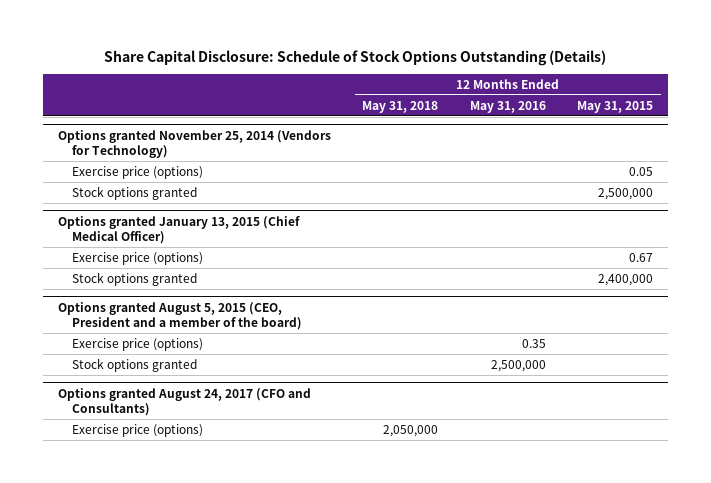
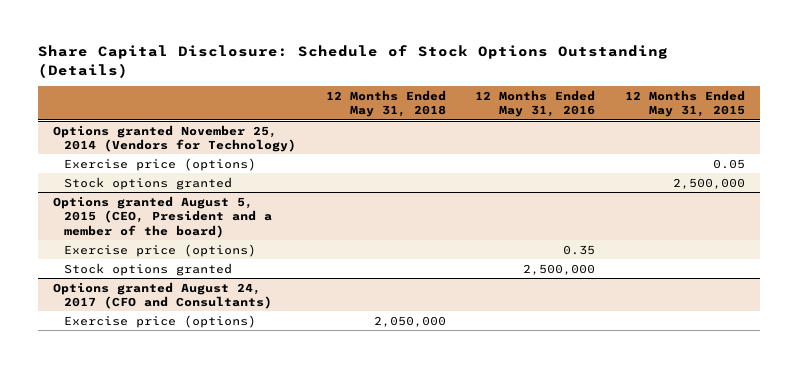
[58,215,301,244] Options granted January 13, 2015 (Chief Medical Officer) -> none
[71,251,203,265] Exercise price (options) -> none
[71,271,197,286] Stock options granted -> none

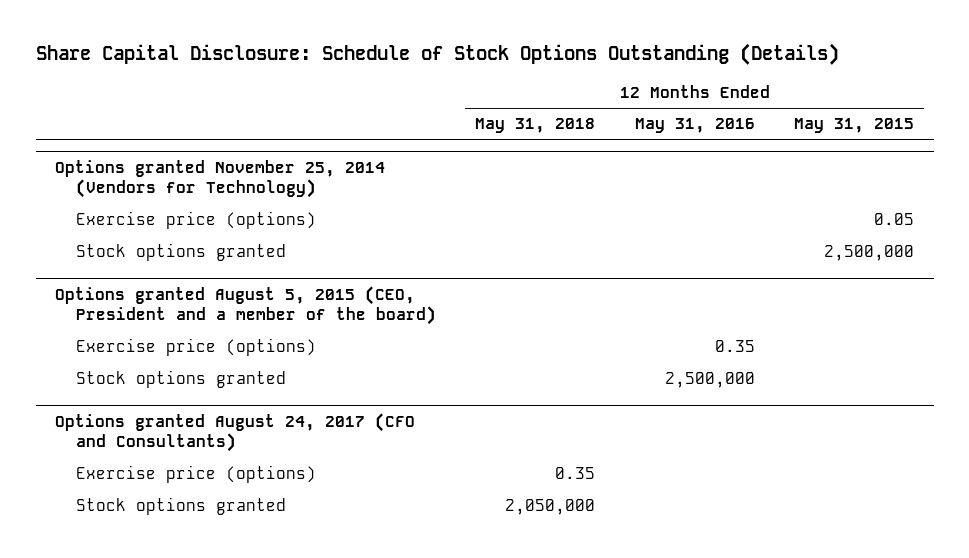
[373,315,446,327] 2,050,000 -> [555,467,596,480] 0.35
none -> [75,497,286,516] Stock options granted

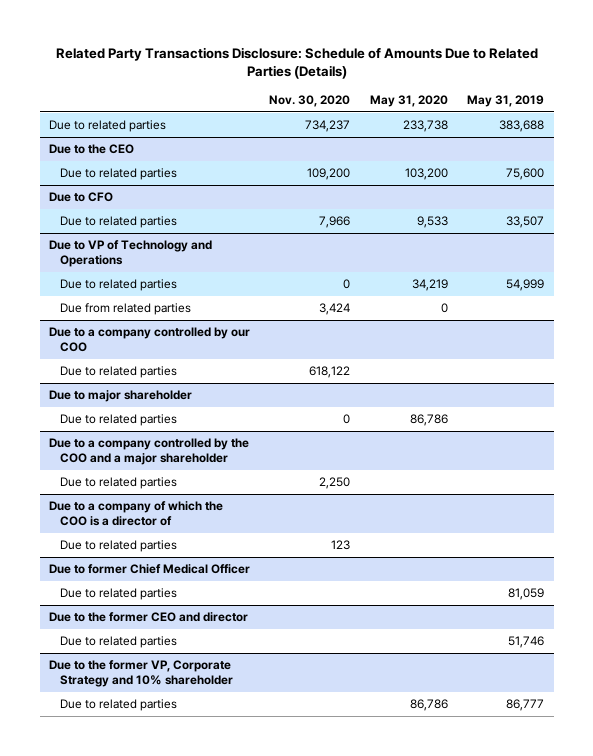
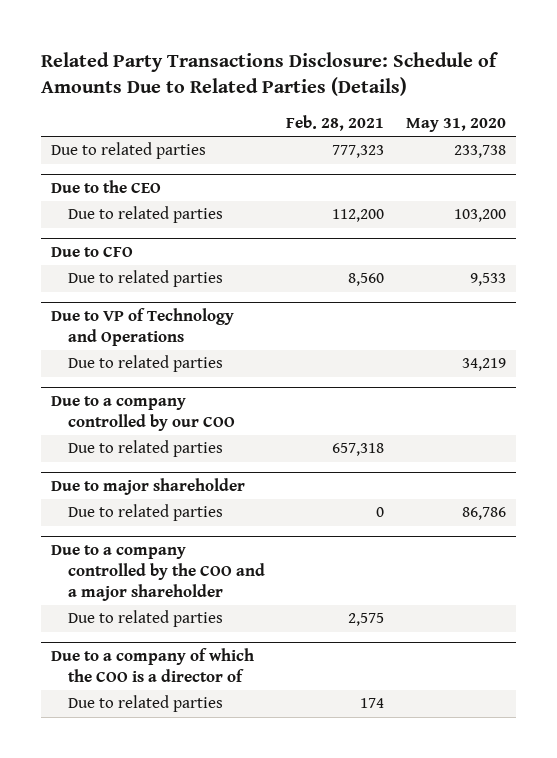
[269,95,351,108] Nov. 30, 2020 -> none
[466,95,544,108] May 31, 2019 -> none
none -> [286,115,385,132] Feb. 28, 2021
[60,303,192,316] Due from related parties -> none
[49,564,251,575] Due to former Chief Medical Officer -> none
[60,588,178,601] Due to related parties -> none
[49,612,249,623] Due to the former CEO and director -> none
[60,636,178,649] Due to related parties -> none
[49,660,234,688] Due to the former VP, Corporate Strategy and 10% shareholder -> none
[60,699,178,712] Due to related parties -> none

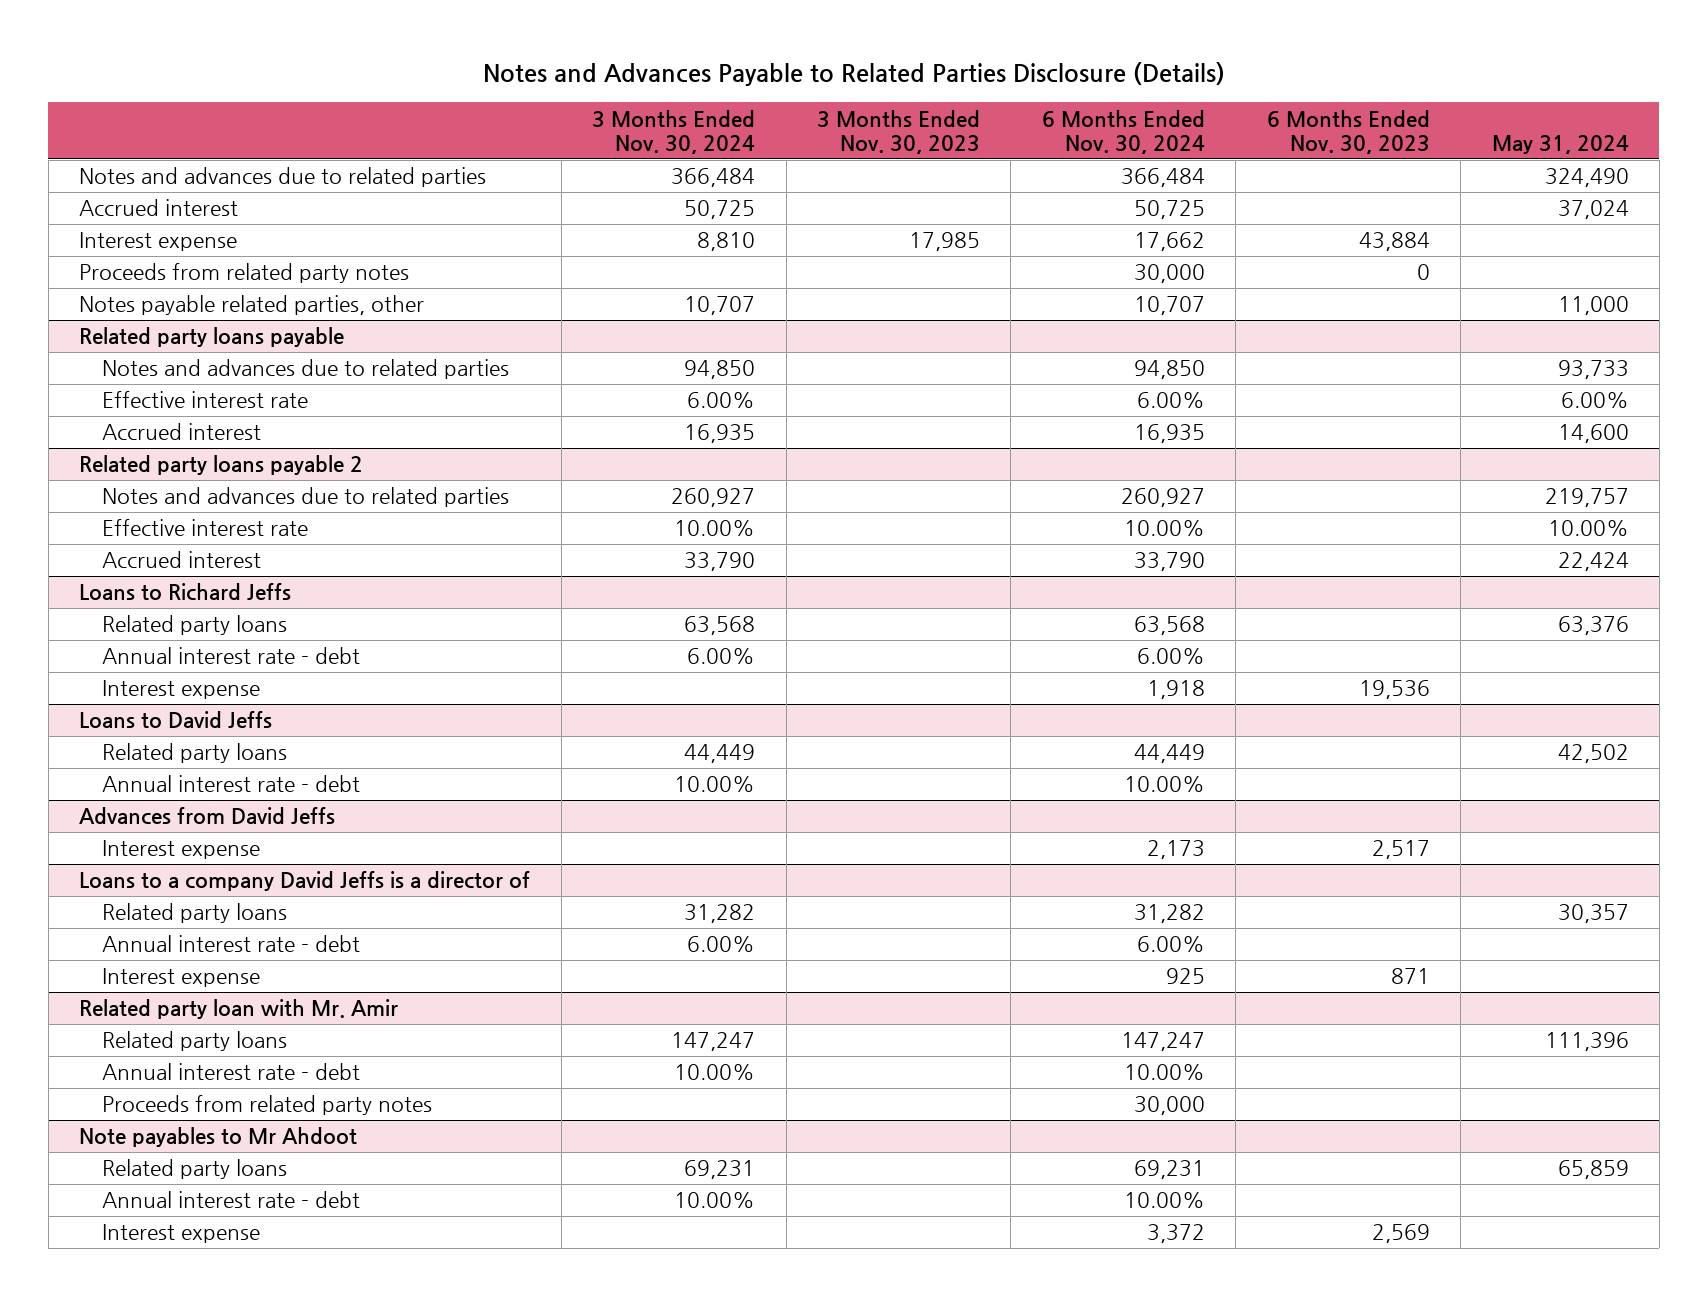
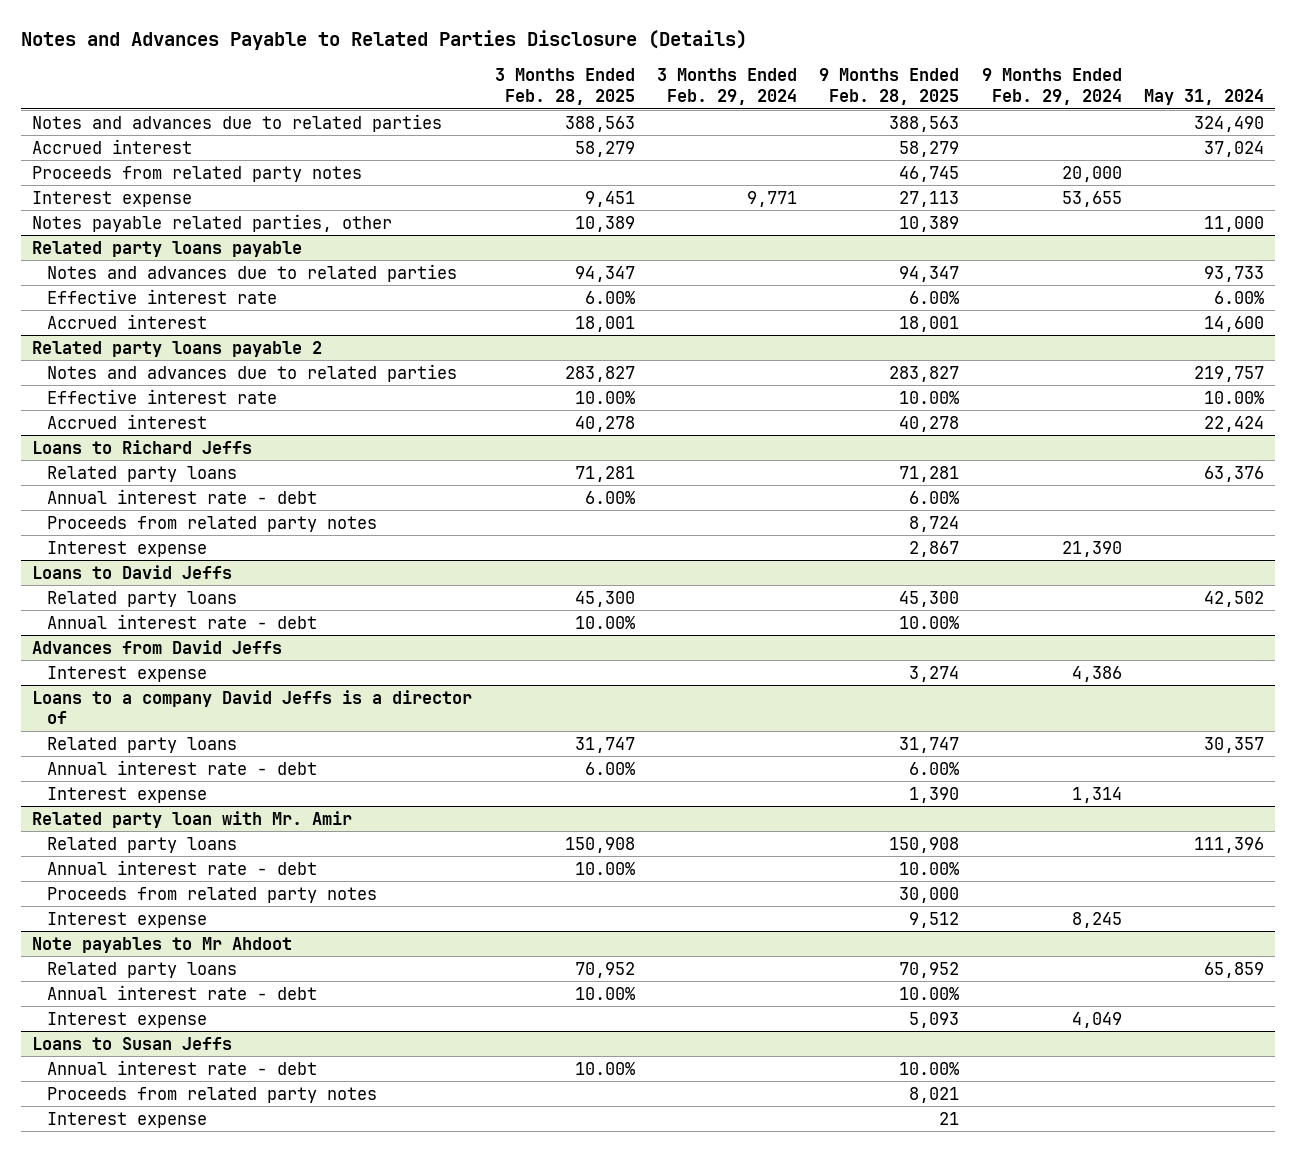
[592,109,756,154] 3 Months Ended Nov. 30, 2024 -> none
[817,109,981,154] 3 Months Ended Nov. 30, 2023 -> none
[1041,109,1205,154] 6 Months Ended Nov. 30, 2024 -> none
[1266,109,1430,154] 6 Months Ended Nov. 30, 2023 -> none
none -> [494,68,635,106] 3 Months Ended Feb. 28, 2025
none -> [657,68,798,106] 3 Months Ended Feb. 29, 2024
none -> [819,68,960,106] 9 Months Ended Feb. 28, 2025
none -> [981,68,1122,106] 9 Months Ended Feb. 29, 2024
[79,232,238,252] Interest expense -> [32,190,193,207] Interest expense
none -> [46,515,377,532] Proceeds from related party notes
none -> [46,911,207,928] Interest expense
none -> [32,1036,233,1050] Loans to Susan Jeffs
none -> [46,1059,317,1075] Annual interest rate - debt
none -> [46,1086,377,1103] Proceeds from related party notes
none -> [46,1111,207,1128] Interest expense

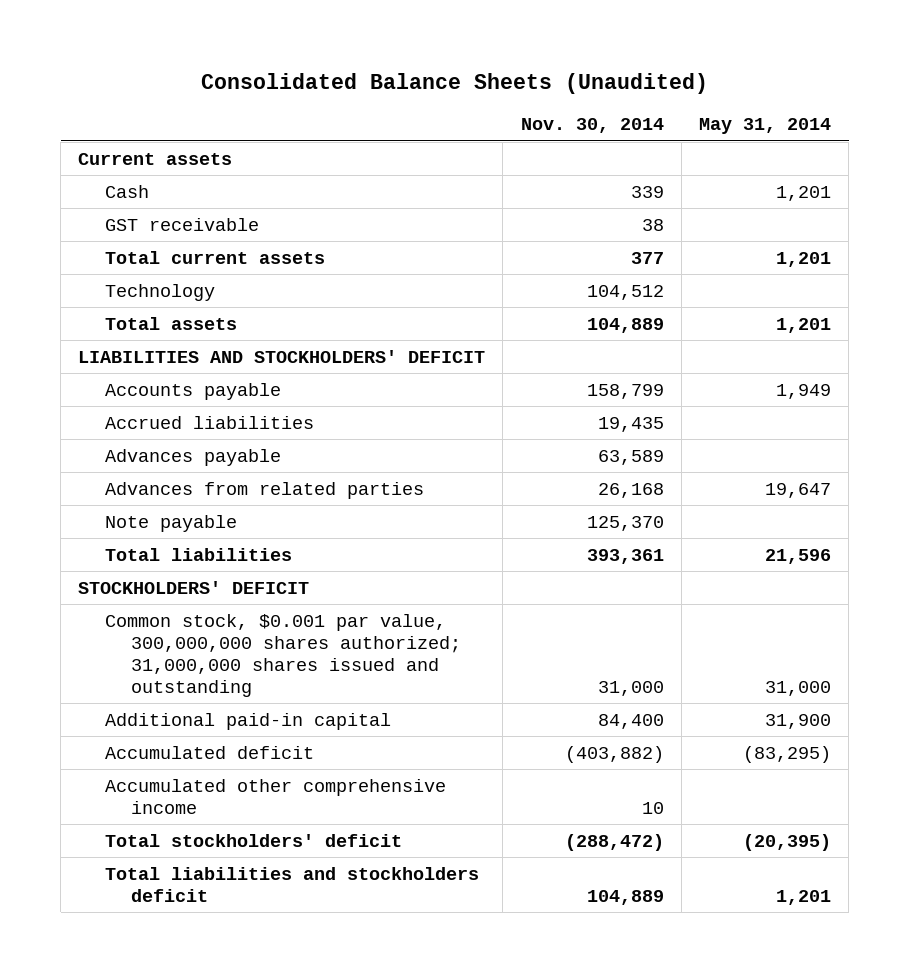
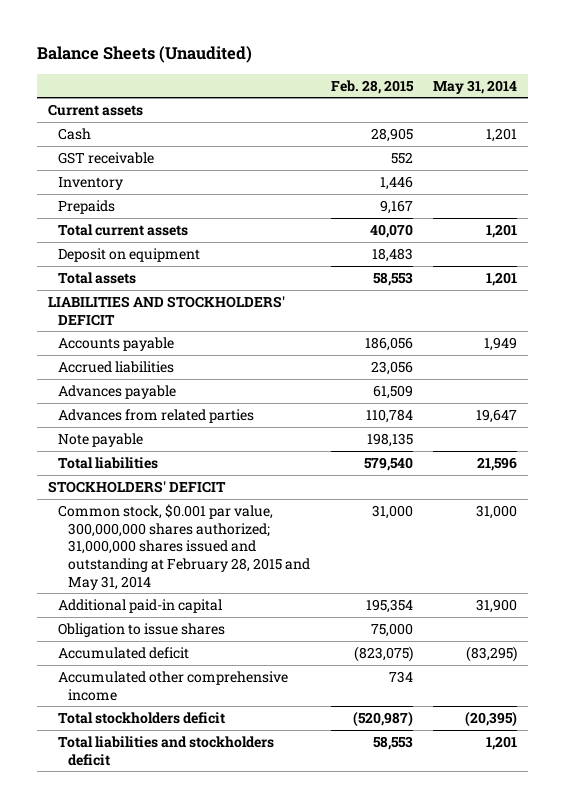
[200,73,708,95] Consolidated Balance Sheets (Unaudited) -> [37,46,253,64] Balance Sheets (Unaudited)
[520,118,664,134] Nov. 30, 2014 -> none
none -> [330,79,414,94] Feb. 28, 2015
none -> [57,176,123,190] Inventory
none -> [57,199,115,214] Prepaids
[104,283,215,301] Technology -> none
none -> [57,247,200,262] Deposit on equipment
[104,613,462,698] Common stock, $0.001 par value, 300,000,000 shares authorized; 31,000,000 shares issued and outstanding -> [57,503,310,590] Common stock, $0.001 par value, 300,000,000 shares authorized; 31,000,000 shares issued and outstanding at February 28, 2015 and May 31, 2014
none -> [57,622,225,637] Obligation to issue shares
[104,833,402,847] Total stockholders' deficit -> [57,711,225,724] Total stockholders deficit

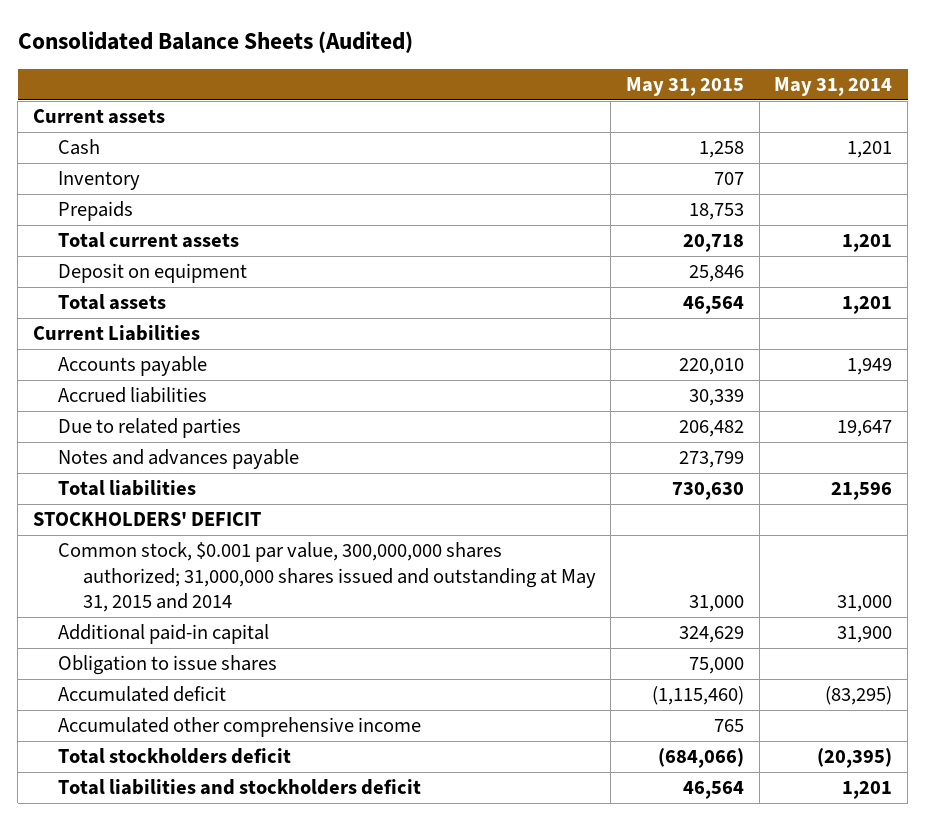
[37,46,253,64] Balance Sheets (Unaudited) -> [17,30,413,53] Consolidated Balance Sheets (Audited)
[330,79,414,94] Feb. 28, 2015 -> none
none -> [626,77,745,97] May 31, 2015
[57,151,154,164] GST receivable -> none
[47,295,285,326] LIABILITIES AND STOCKHOLDERS' DEFICIT -> none
none -> [32,325,200,342] Current Liabilities
[57,384,176,399] Advances payable -> none
[57,408,254,423] Advances from related parties -> [57,418,241,439] Due to related parties
[57,432,143,447] Note payable -> [57,449,299,470] Notes and advances payable
[57,503,310,590] Common stock, $0.001 par value, 300,000,000 shares authorized; 31,000,000 shares issued and outstanding at February 28, 2015 and May 31, 2014 -> [57,542,596,613] Common stock, $0.001 par value, 300,000,000 shares authorized; 31,000,000 shares issued and outstanding at May 31, 2015 and 2014

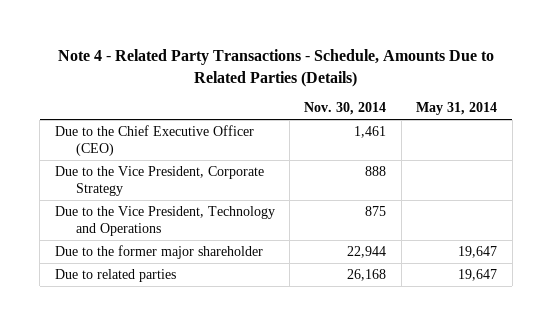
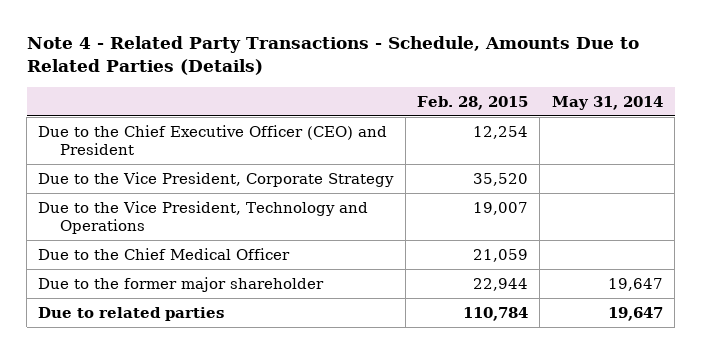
[304,102,387,116] Nov. 30, 2014 -> none
none -> [417,95,529,110] Feb. 28, 2015
[54,124,254,156] Due to the Chief Executive Officer (CEO) -> [38,124,388,156] Due to the Chief Executive Officer (CEO) and President
none -> [38,247,291,260] Due to the Chief Medical Officer

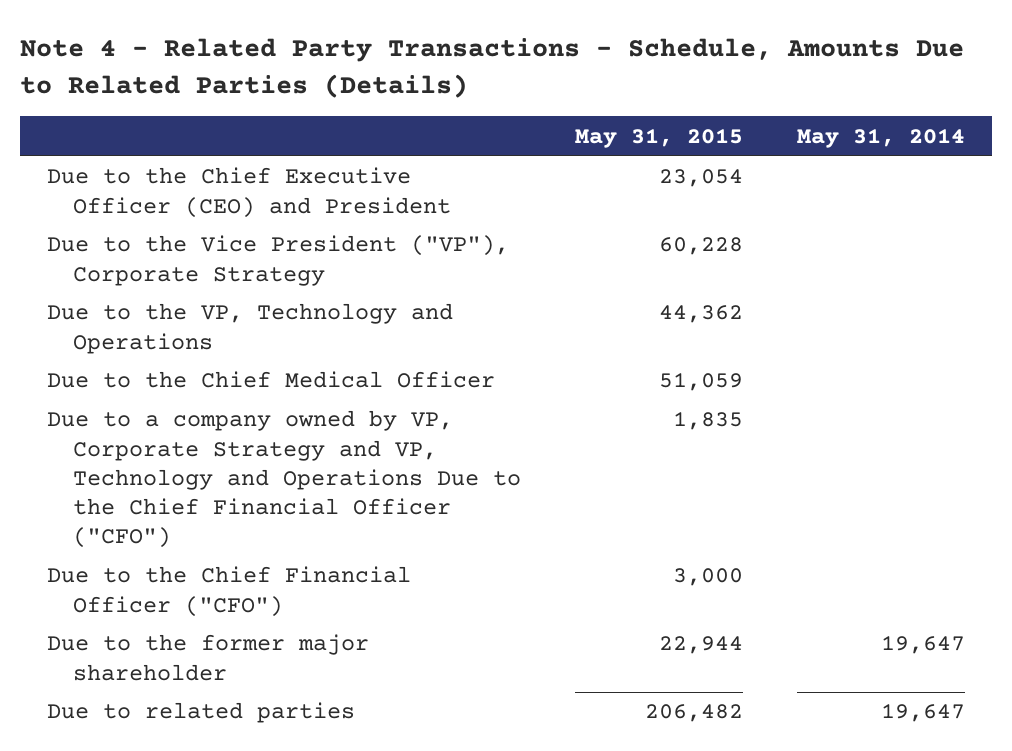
[417,95,529,110] Feb. 28, 2015 -> none
none -> [574,127,743,148] May 31, 2015
[38,171,395,187] Due to the Vice President, Corporate Strategy -> [46,235,509,286] Due to the Vice President ("VP"), Corporate Strategy
[38,200,369,235] Due to the Vice President, Technology and Operations -> [46,303,453,354] Due to the VP, Technology and Operations
none -> [46,410,522,549] Due to a company owned by VP, Corporate Strategy and VP, Technology and Operations Due to the Chief Financial Officer ("CFO")
none -> [46,566,411,617] Due to the Chief Financial Officer ("CFO")

